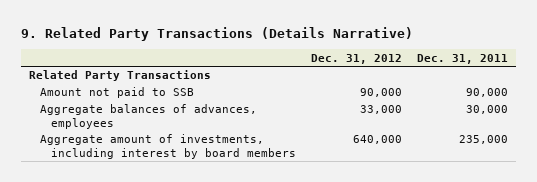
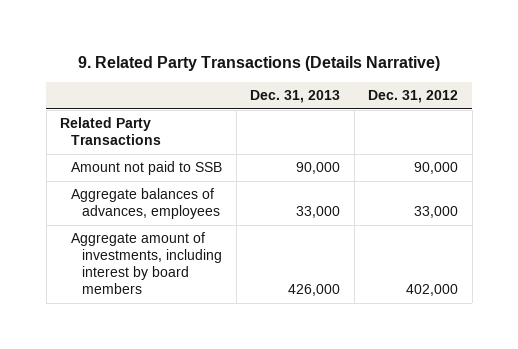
[417,53,509,64] Dec. 31, 2011 -> none
none -> [250,89,341,103] Dec. 31, 2013
[352,135,402,145] 640,000 -> [406,283,459,296] 402,000

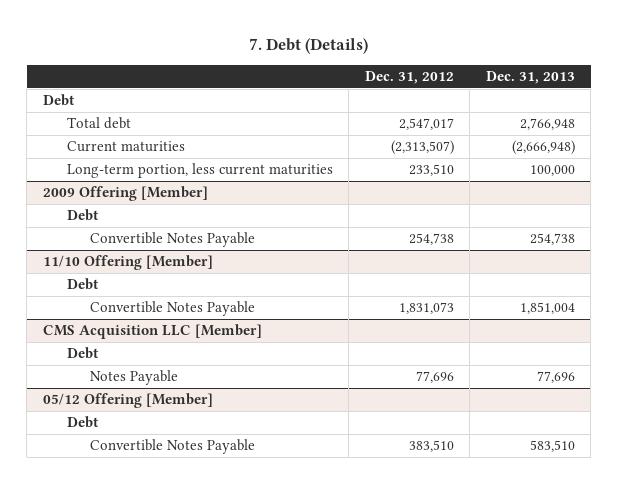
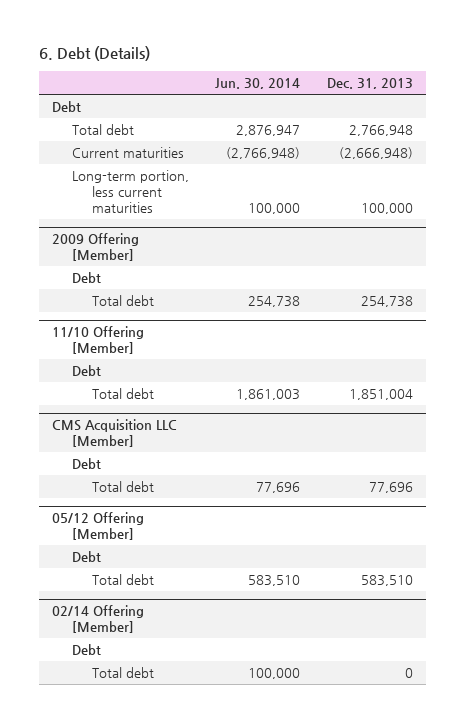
[248,37,368,54] 7. Debt (Details) -> [38,46,150,62] 6. Debt (Details)
[364,71,454,85] Dec. 31, 2012 -> none
none -> [215,77,301,89] Jun. 30, 2014
[90,232,256,248] Convertible Notes Payable -> [91,294,154,306] Total debt
[90,301,256,317] Convertible Notes Payable -> [91,387,154,399] Total debt
[90,370,179,386] Notes Payable -> [91,480,154,492] Total debt
[90,439,256,455] Convertible Notes Payable -> [91,573,154,585] Total debt
none -> [51,604,144,634] 02/14 Offering [Member]
none -> [71,643,101,655] Debt
none -> [91,666,154,678] Total debt

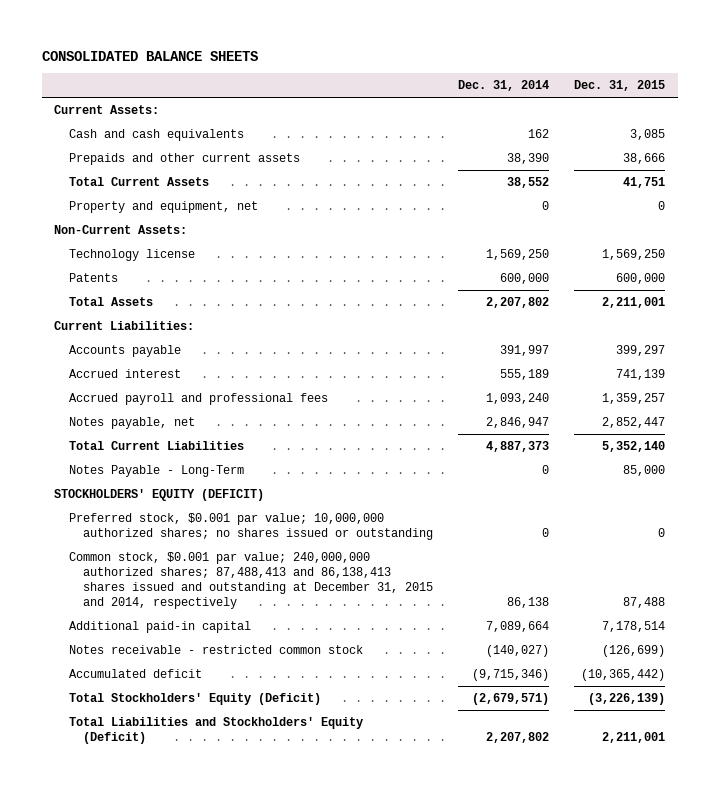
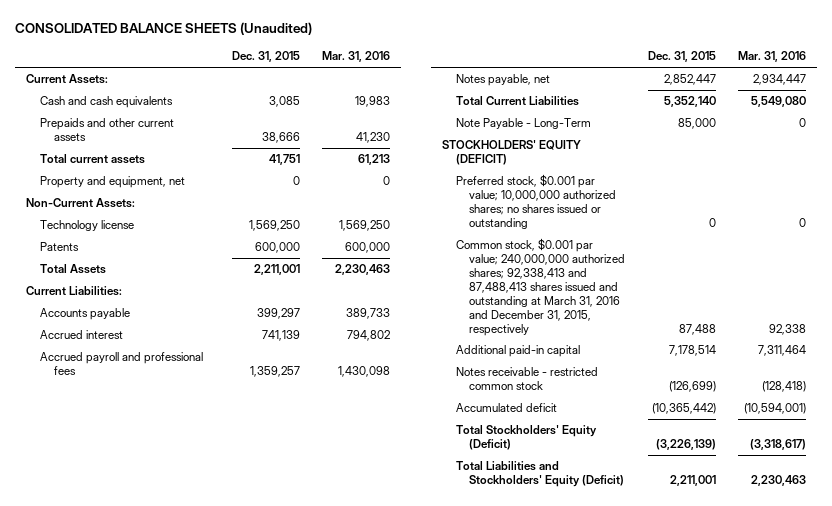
[41,50,258,61] CONSOLIDATED BALANCE SHEETS -> [15,22,313,36] CONSOLIDATED BALANCE SHEETS (Unaudited)
[458,80,550,92] Dec. 31, 2014 -> none
none -> [322,51,391,63] Mar. 31, 2016
[68,177,209,187] Total Current Assets -> [39,154,145,165] Total current assets
[68,465,244,478] Notes Payable - Long-Term -> [455,118,591,130] Note Payable - Long-Term
[68,552,434,609] Common stock, $0.001 par value; 240,000,000 authorized shares; 87,488,413 and 86,138,413 shares issued and outstanding at December 31, 2015 and 2014, respectively -> [455,238,626,336] Common stock, $0.001 par value; 240,000,000 authorized shares; 92,338,413 and 87,488,413 shares issued and outstanding at March 31, 2016 and December 31, 2015, respectively

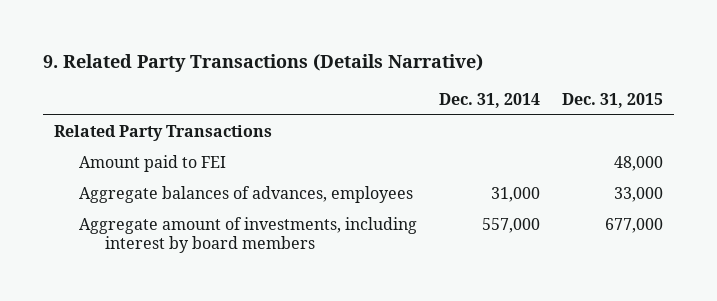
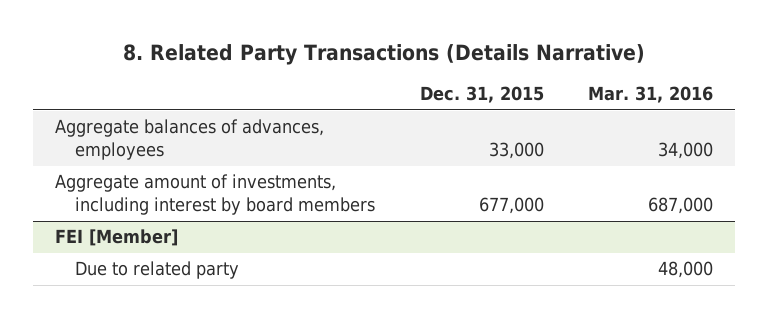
[43,53,484,72] 9. Related Party Transactions (Details Narrative) -> [122,44,645,66] 8. Related Party Transactions (Details Narrative)
[439,92,541,108] Dec. 31, 2014 -> none
none -> [587,86,713,104] Mar. 31, 2016
[54,125,273,142] Related Party Transactions -> none
[79,155,227,173] Amount paid to FEI -> none
none -> [54,229,178,247] FEI [Member]
none -> [75,261,240,280] Due to related party

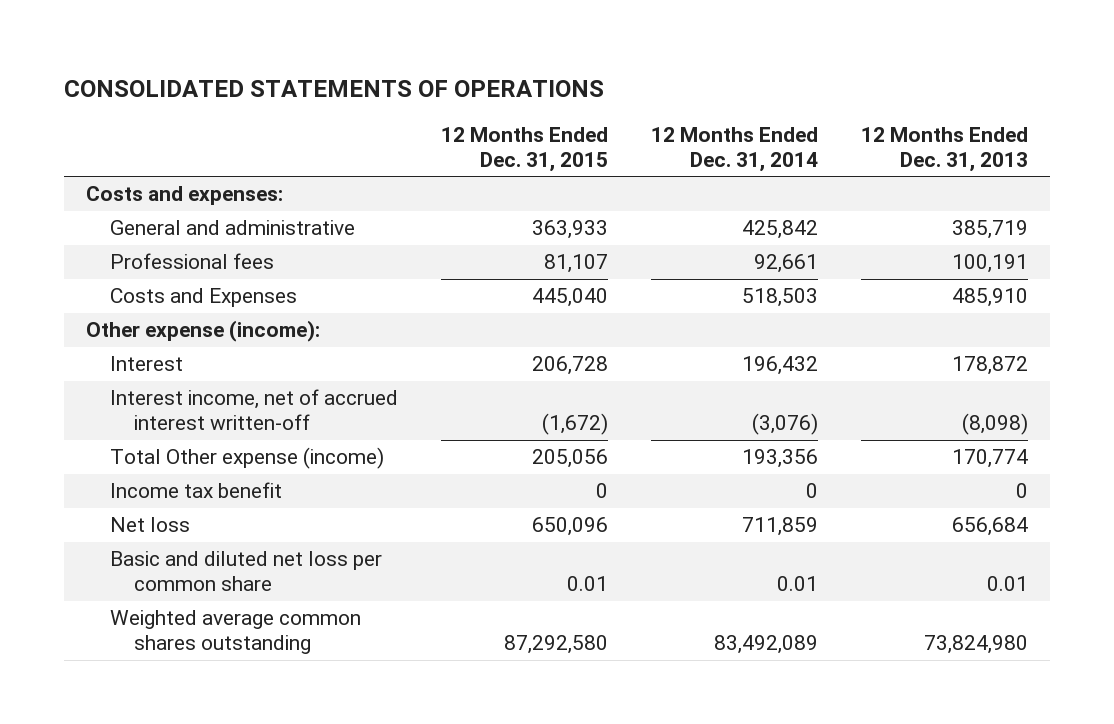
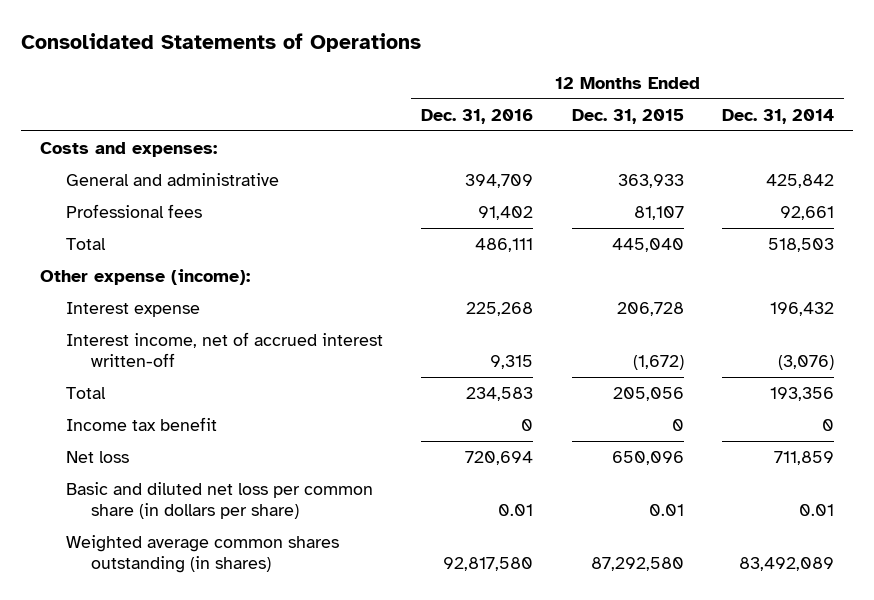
[64,79,605,97] CONSOLIDATED STATEMENTS OF OPERATIONS -> [20,32,421,52] Consolidated Statements of Operations
[861,126,1029,172] 12 Months Ended Dec. 31, 2013 -> none
none -> [421,108,534,124] Dec. 31, 2016
[110,288,298,308] Costs and Expenses -> [65,238,106,251] Total
[110,356,184,372] Interest -> [65,302,200,318] Interest expense
[110,447,385,470] Total Other expense (income) -> [65,387,106,400] Total
[110,551,383,592] Basic and diluted net loss per common share -> [65,482,373,519] Basic and diluted net loss per common share (in dollars per share)
[110,610,362,655] Weighted average common shares outstanding -> [65,535,339,573] Weighted average common shares outstanding (in shares)

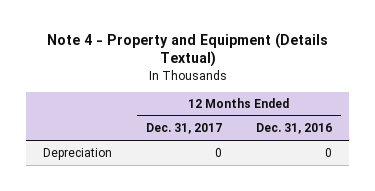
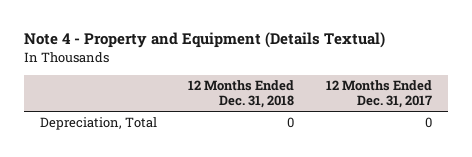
[256,123,333,135] Dec. 31, 2016 -> none
none -> [188,79,295,109] 12 Months Ended Dec. 31, 2018
[42,148,112,161] Depreciation -> [39,117,157,131] Depreciation, Total

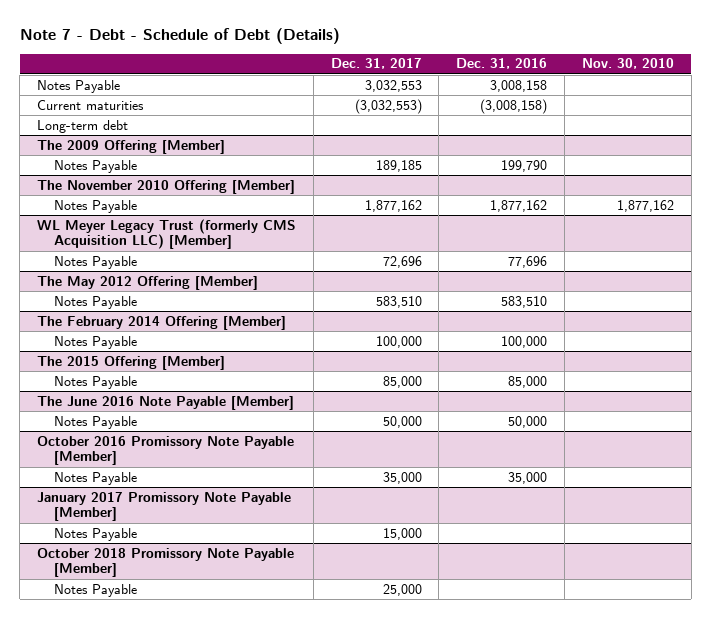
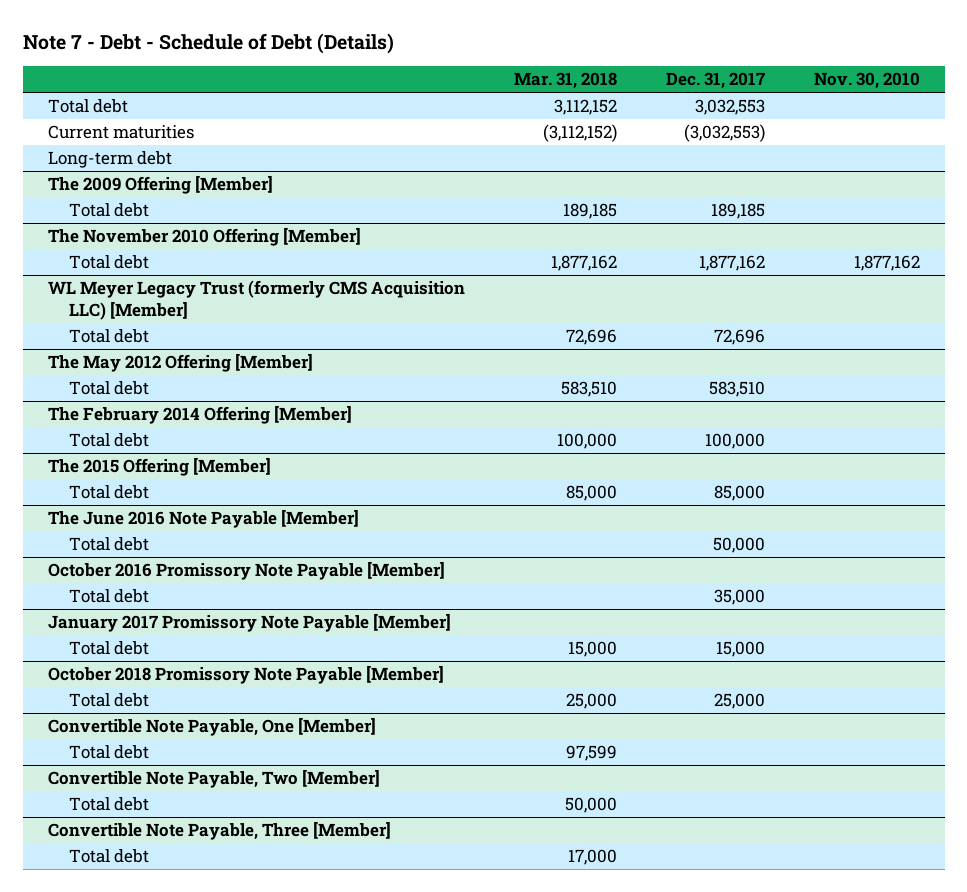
[456,58,548,70] Dec. 31, 2016 -> none
none -> [513,72,617,90] Mar. 31, 2018
[37,79,121,93] Notes Payable -> [47,99,128,114] Total debt
[53,159,137,173] Notes Payable -> [68,203,149,218] Total debt
[53,199,137,213] Notes Payable -> [68,255,149,270] Total debt
[53,255,137,269] Notes Payable -> [68,329,149,344] Total debt
[53,295,137,309] Notes Payable -> [68,381,149,396] Total debt
[53,335,137,349] Notes Payable -> [68,433,149,448] Total debt
[53,375,137,389] Notes Payable -> [68,485,149,500] Total debt
[53,415,137,429] Notes Payable -> [68,537,149,552] Total debt
[53,471,137,485] Notes Payable -> [68,589,149,604] Total debt
[53,527,137,541] Notes Payable -> [68,641,149,656] Total debt
[53,583,137,597] Notes Payable -> [68,693,149,708] Total debt
none -> [47,717,376,737] Convertible Note Payable, One [Member]
none -> [68,745,149,760] Total debt
none -> [47,769,380,789] Convertible Note Payable, Two [Member]
none -> [68,797,149,812] Total debt
none -> [47,821,391,841] Convertible Note Payable, Three [Member]
none -> [68,849,149,864] Total debt

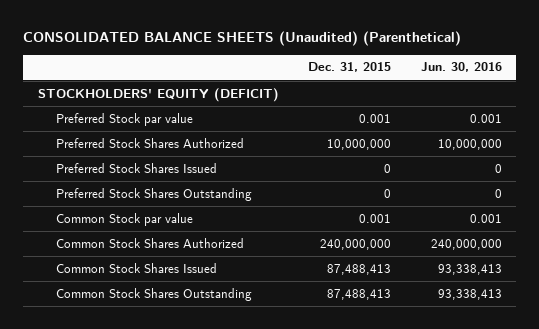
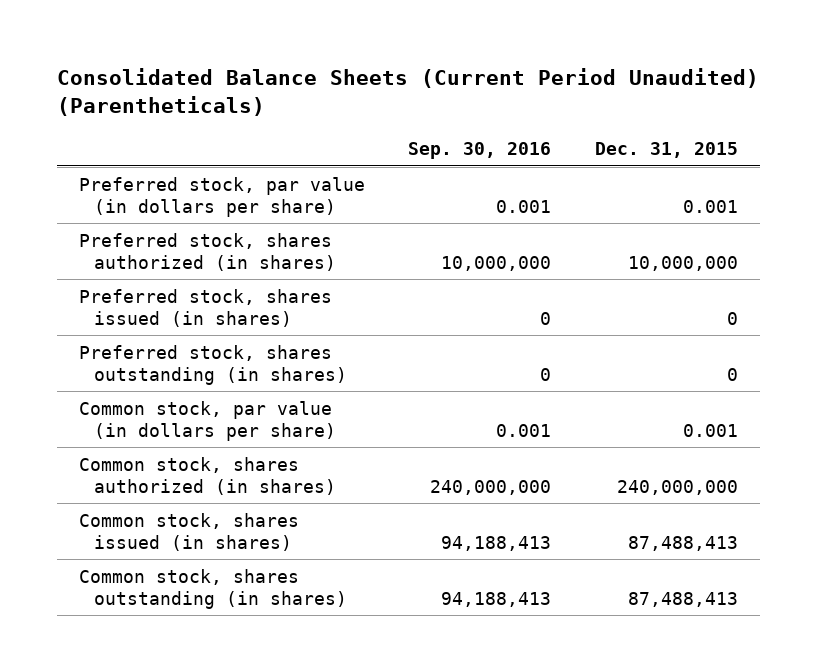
[23,31,462,47] CONSOLIDATED BALANCE SHEETS (Unaudited) (Parenthetical) -> [56,67,759,117] Consolidated Balance Sheets (Current Period Unaudited) (Parentheticals)
[420,62,502,73] Jun. 30, 2016 -> none
none -> [408,142,552,160] Sep. 30, 2016
[37,87,279,102] STOCKHOLDERS' EQUITY (DEFICIT) -> none
[56,112,194,126] Preferred Stock par value -> [78,176,365,217] Preferred stock, par value (in dollars per share)
[56,137,245,148] Preferred Stock Shares Authorized -> [78,232,337,271] Preferred stock, shares authorized (in shares)
[56,162,218,173] Preferred Stock Shares Issued -> [78,288,332,327] Preferred stock, shares issued (in shares)
[56,187,253,201] Preferred Stock Shares Outstanding -> [78,344,348,385] Preferred stock, shares outstanding (in shares)
[56,212,194,226] Common Stock par value -> [78,400,337,441] Common stock, par value (in dollars per share)
[56,237,245,248] Common Stock Shares Authorized -> [78,456,337,495] Common stock, shares authorized (in shares)
[56,262,218,273] Common Stock Shares Issued -> [78,512,299,551] Common stock, shares issued (in shares)
[56,287,253,301] Common Stock Shares Outstanding -> [78,568,348,609] Common stock, shares outstanding (in shares)

